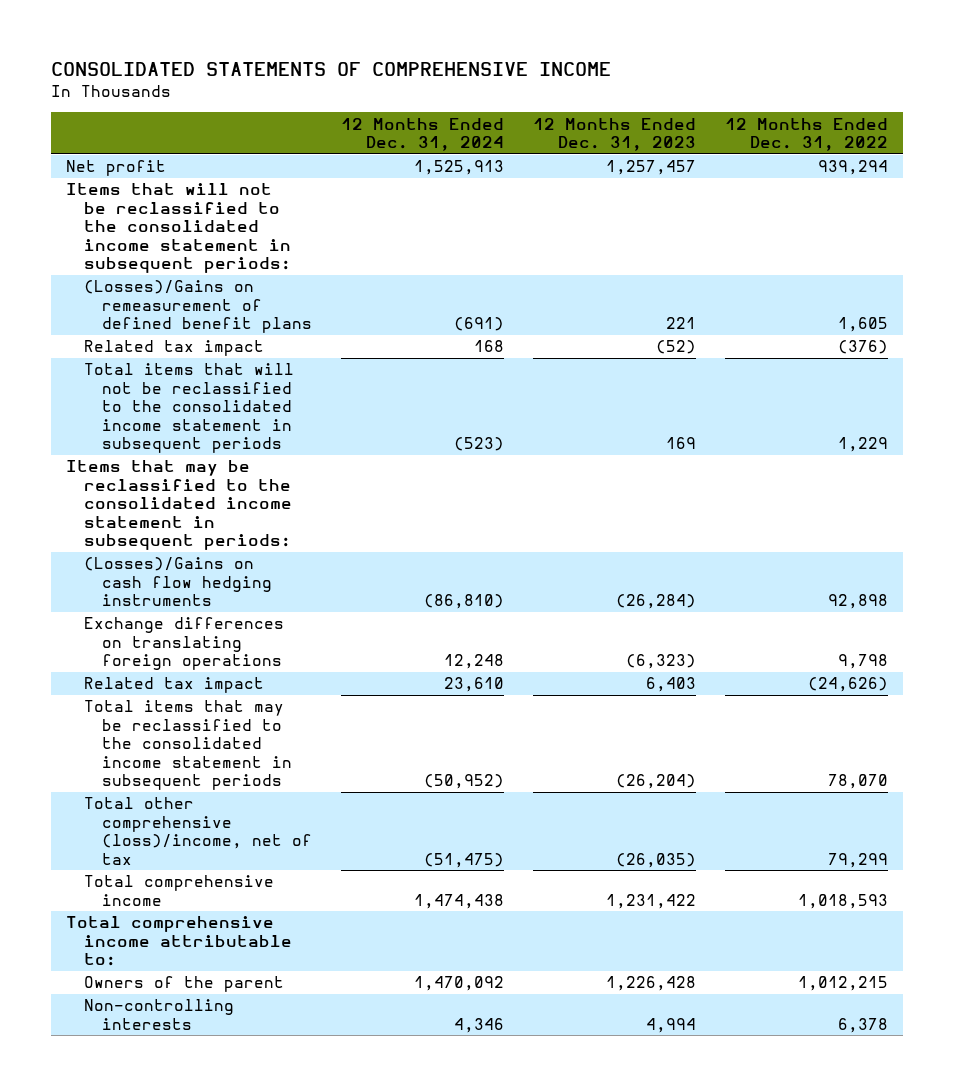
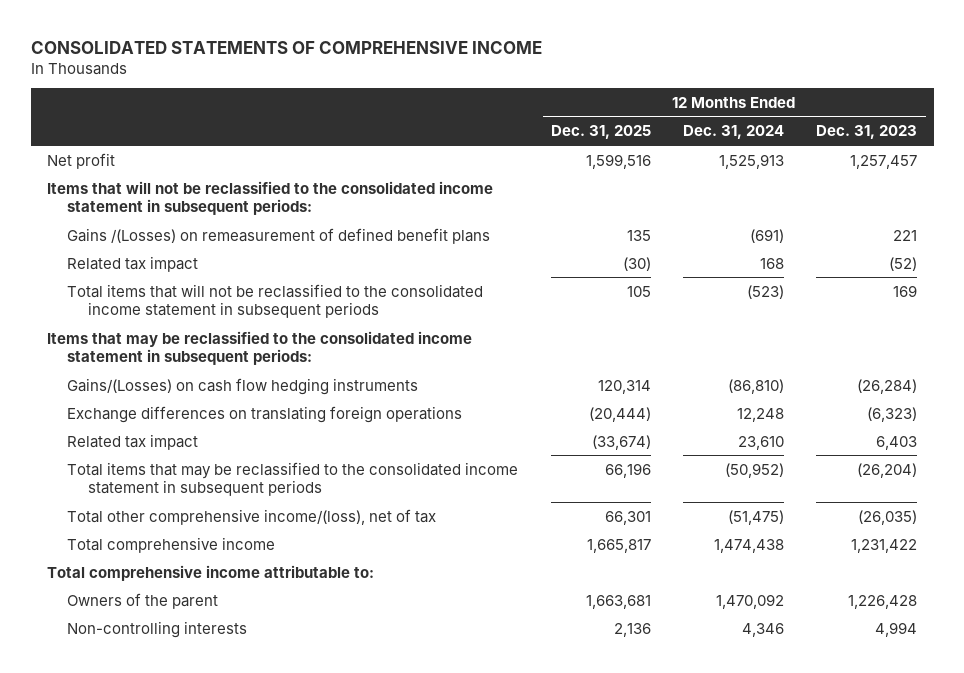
[725,117,889,152] 12 Months Ended Dec. 31, 2022 -> none
none -> [550,125,651,140] Dec. 31, 2025
[83,280,312,334] (Losses)/Gains on remeasurement of defined benefit plans -> [67,227,491,244] Gains /(Losses) on remeasurement of defined benefit plans
[83,557,272,607] (Losses)/Gains on cash flow hedging instruments -> [67,377,419,395] Gains/(Losses) on cash flow hedging instruments
[83,797,312,865] Total other comprehensive (loss)/income, net of tax -> [67,508,437,525] Total other comprehensive income/(loss), net of tax

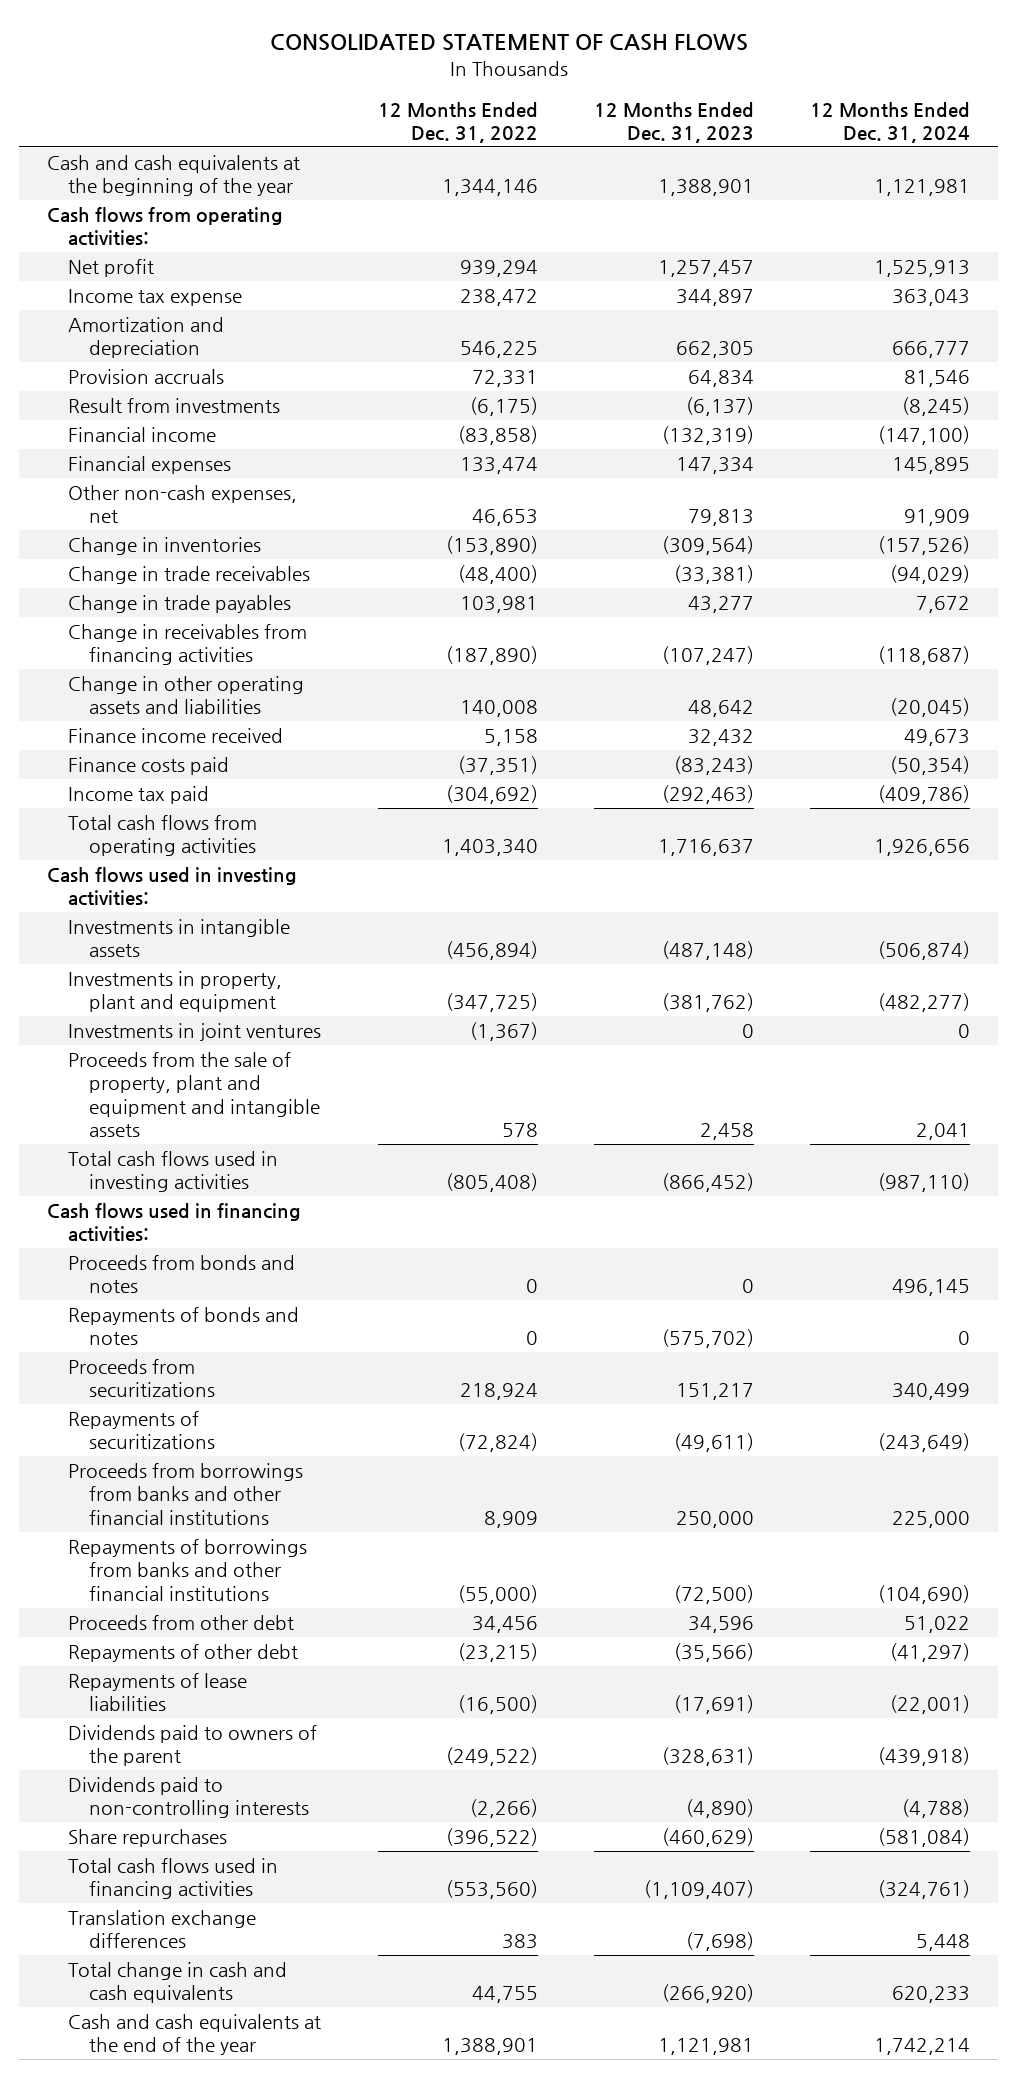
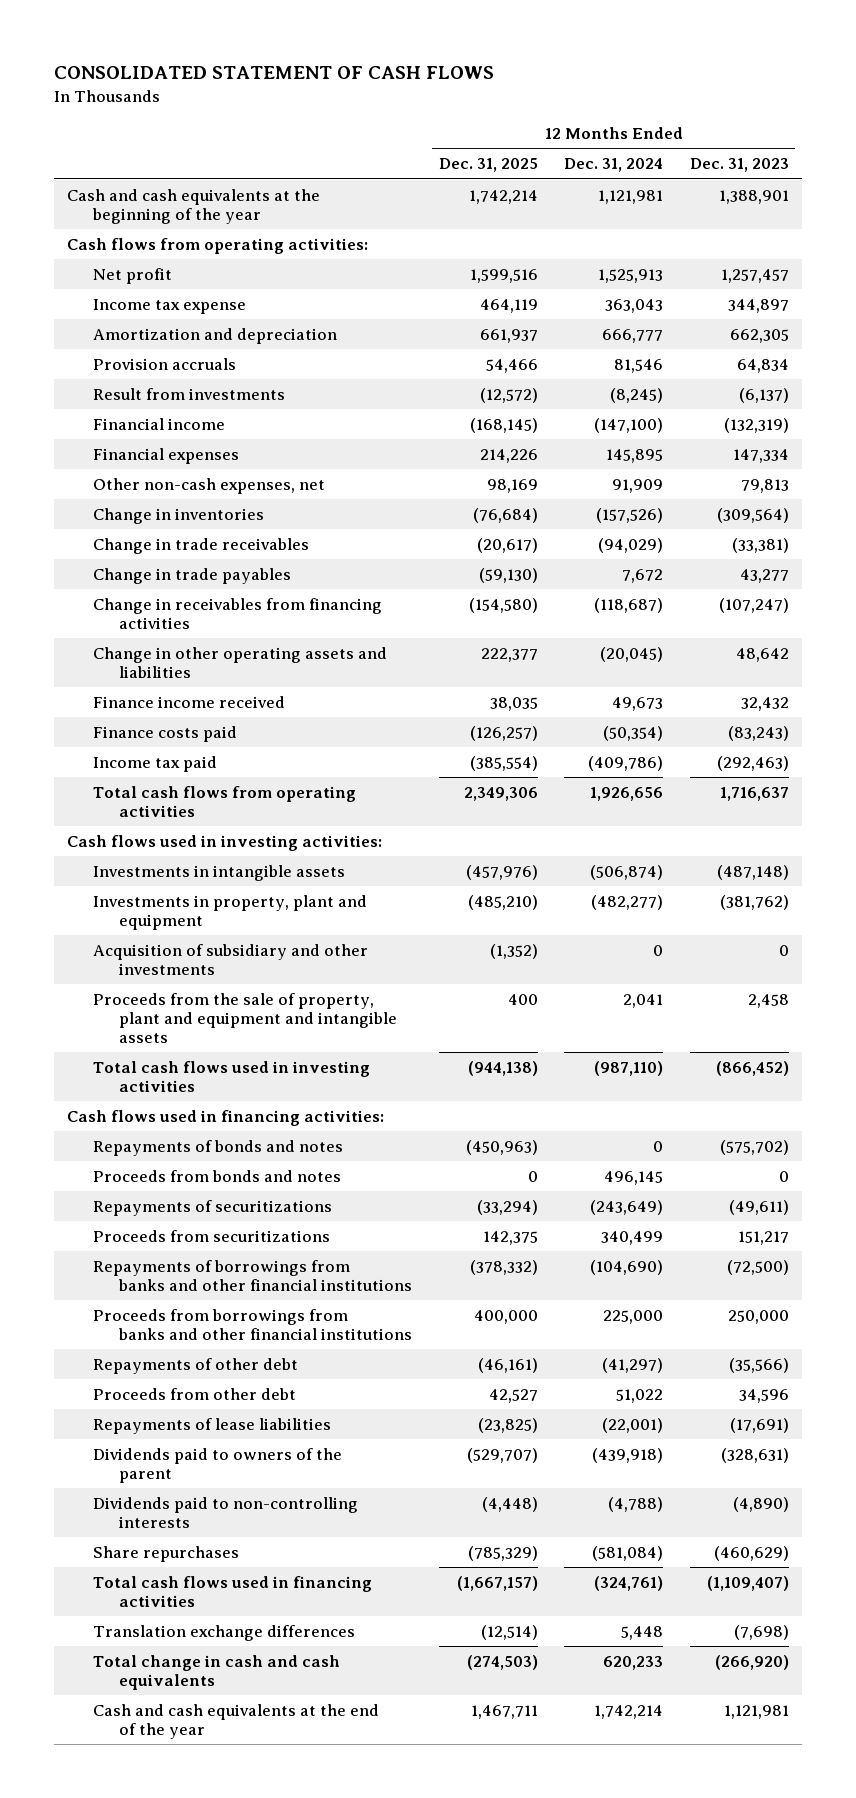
[377,101,538,143] 12 Months Ended Dec. 31, 2022 -> none
none -> [438,158,538,173] Dec. 31, 2025
[68,1023,322,1042] Investments in joint ventures -> [93,943,369,975] Acquisition of subsidiary and other investments
[68,1255,296,1294] Proceeds from bonds and notes -> [93,1169,342,1182] Proceeds from bonds and notes
[68,1359,216,1398] Proceeds from securitizations -> [93,1229,331,1242] Proceeds from securitizations
[68,1463,304,1525] Proceeds from borrowings from banks and other financial institutions -> [93,1308,413,1340] Proceeds from borrowings from banks and other financial institutions
[68,1615,295,1631] Proceeds from other debt -> [93,1387,297,1400] Proceeds from other debt

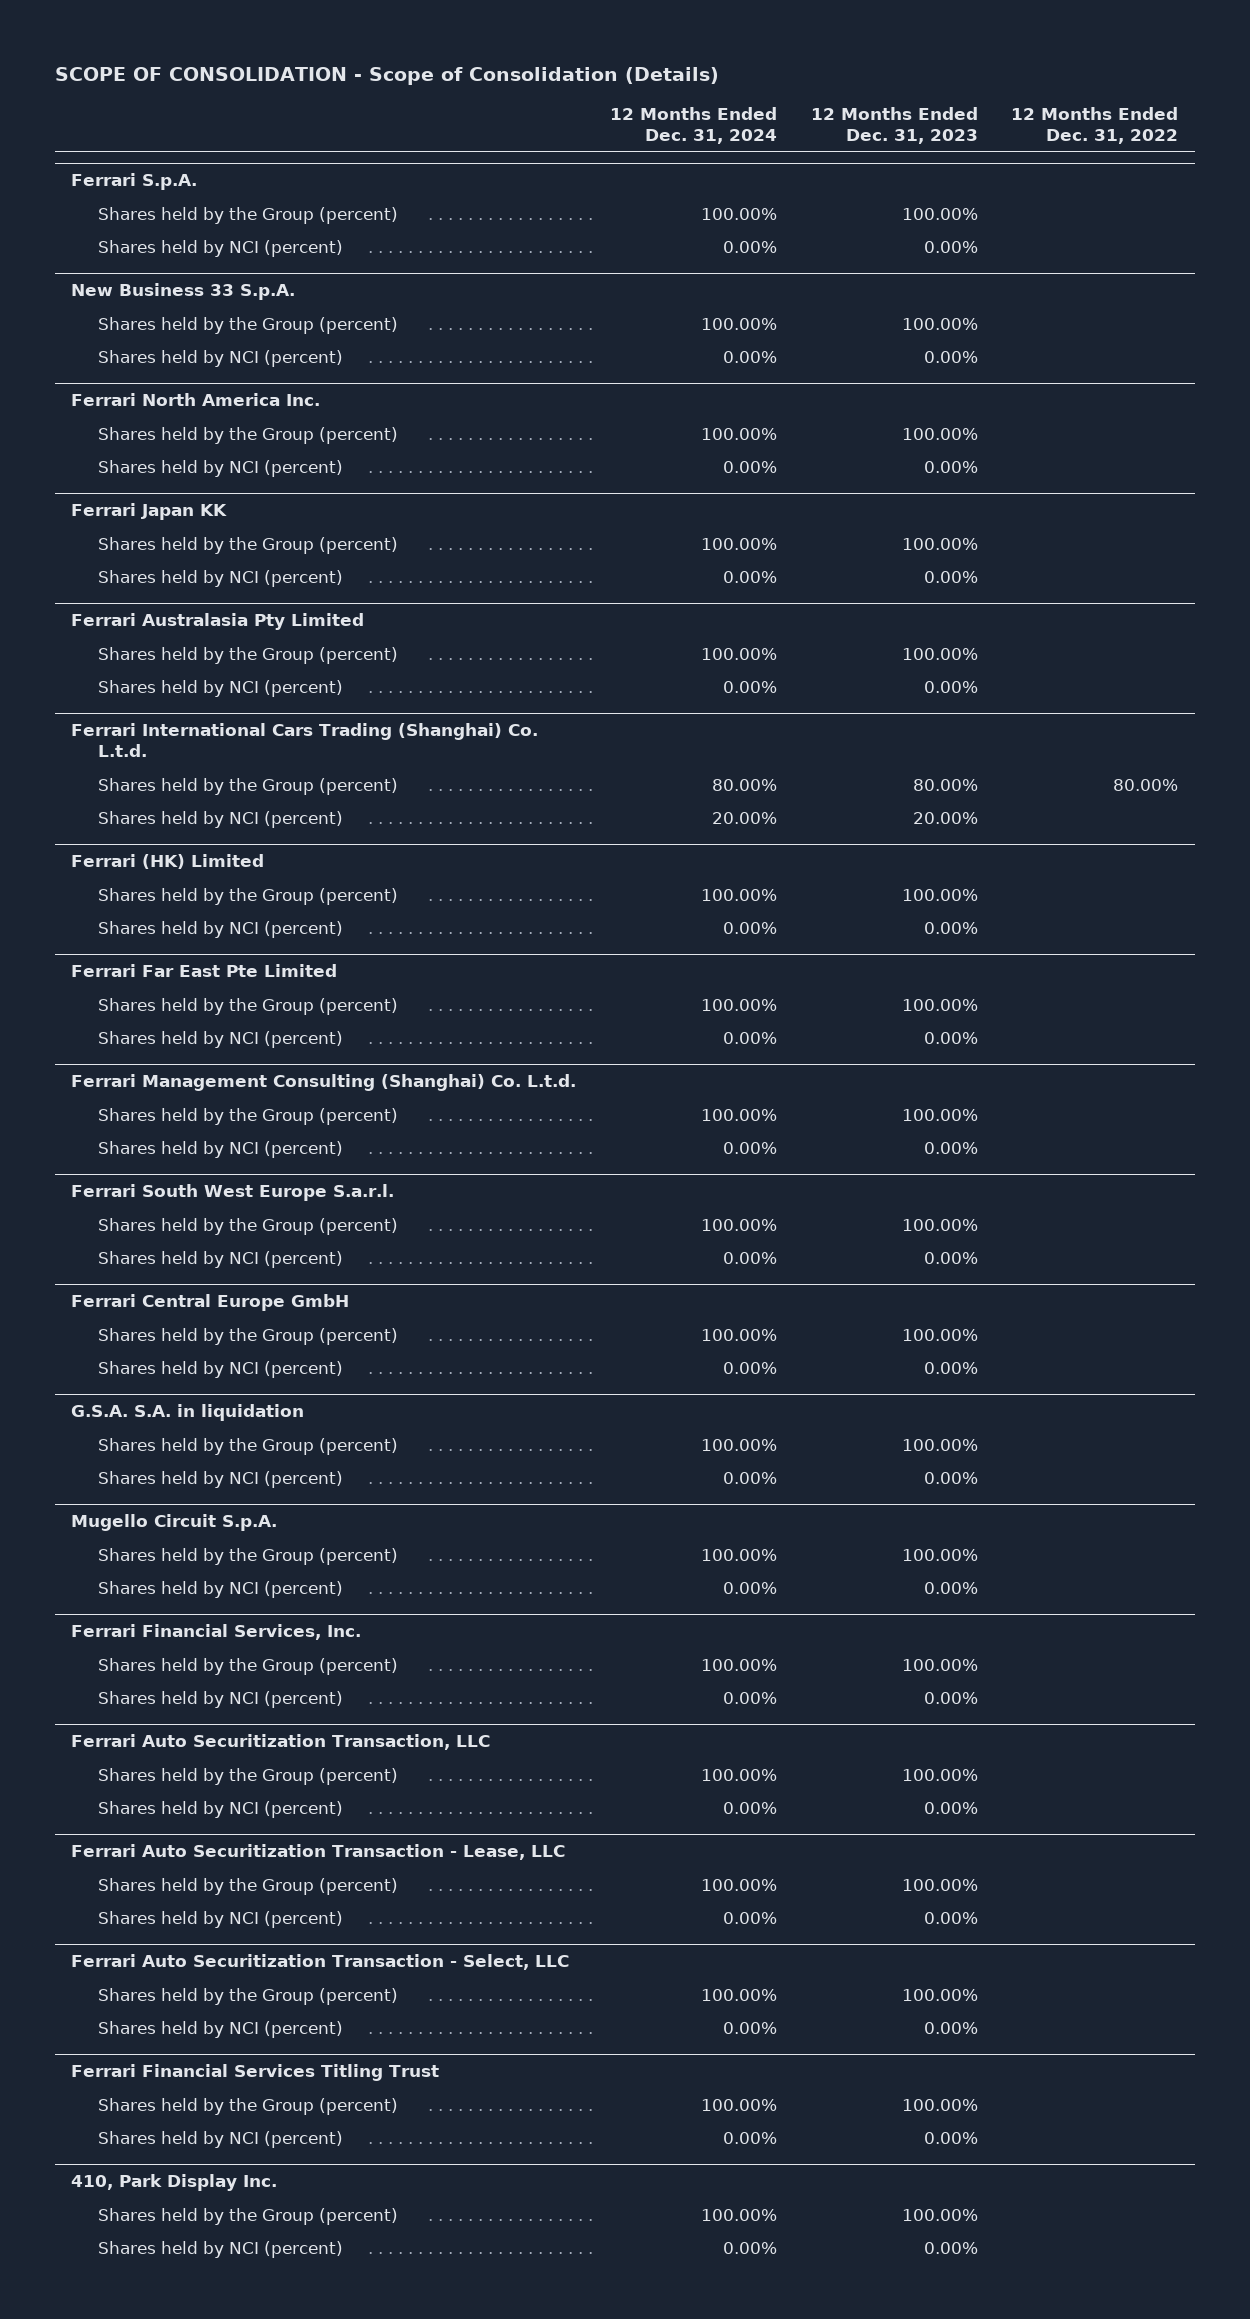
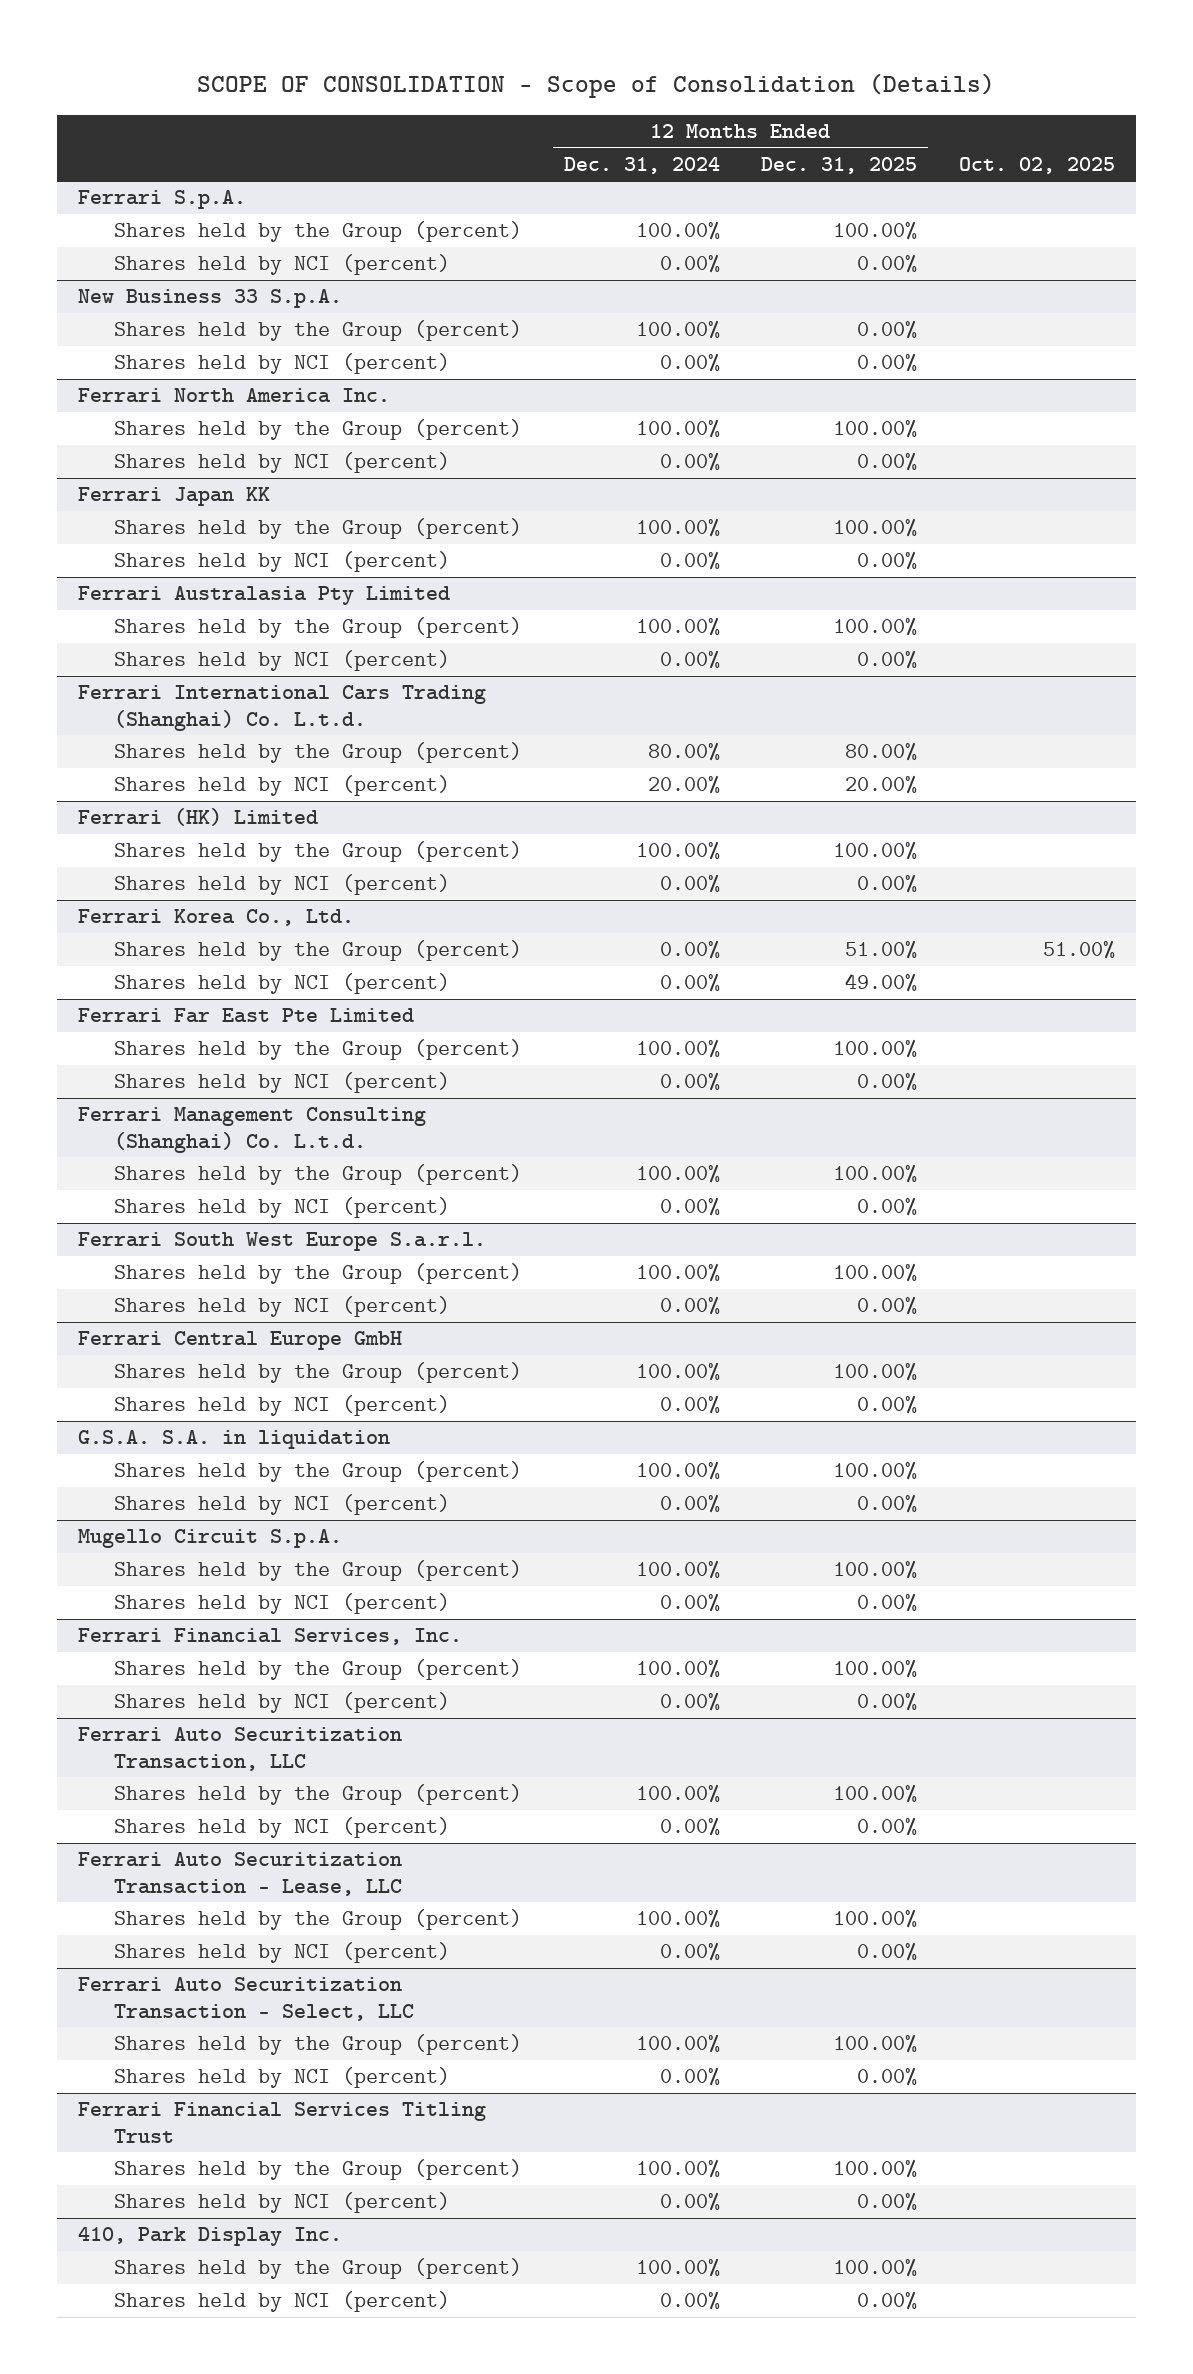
[810,106,978,145] 12 Months Ended Dec. 31, 2023 -> none
[1011,106,1179,145] 12 Months Ended Dec. 31, 2022 -> none
none -> [761,156,918,174] Dec. 31, 2025
none -> [958,156,1115,174] Oct. 02, 2025
none -> [78,909,355,927] Ferrari Korea Co., Ltd.
none -> [114,940,523,962] Shares held by the Group (percent)
none -> [114,973,451,995] Shares held by NCI (percent)

